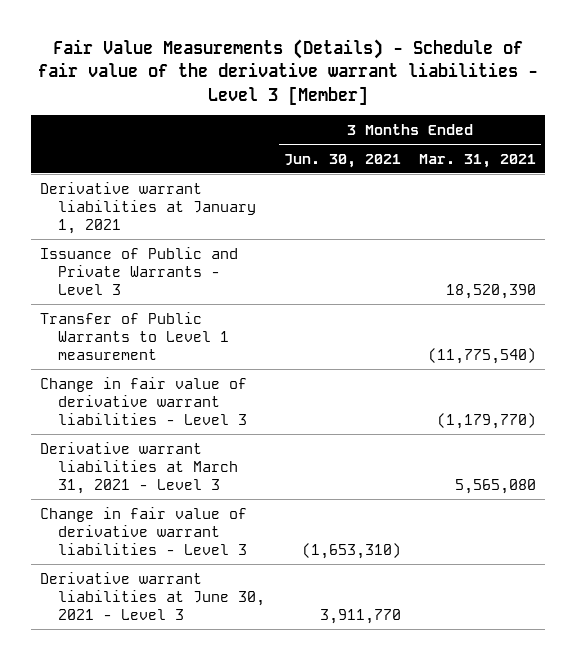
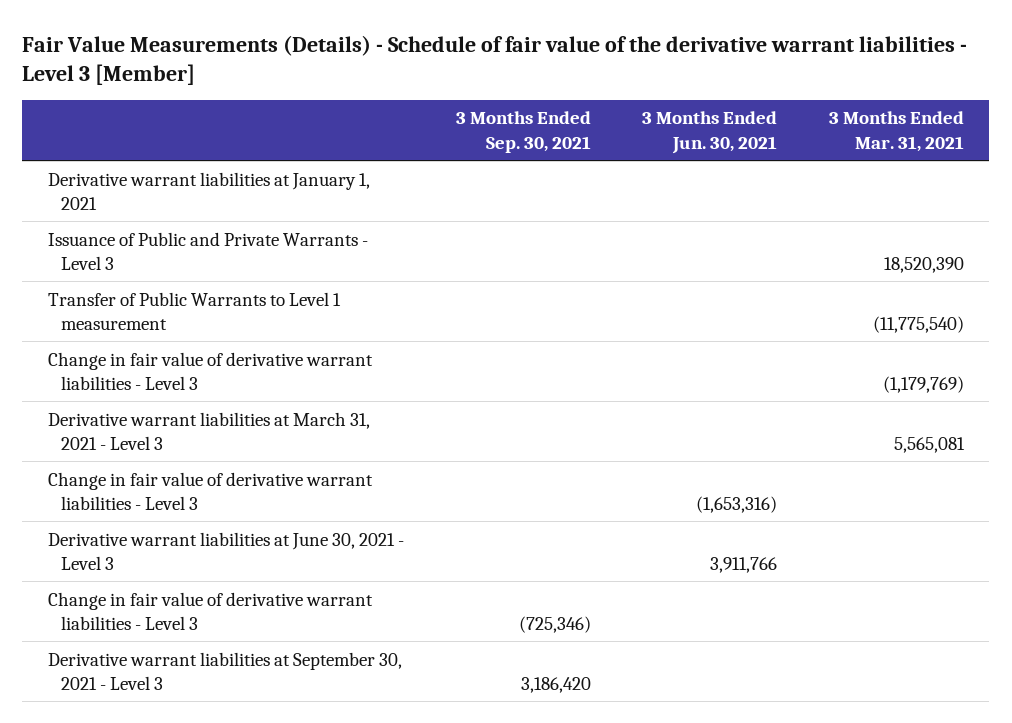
none -> [455,111,591,153] 3 Months Ended Sep. 30, 2021
[437,412,537,429] (1,179,770) -> [882,375,964,393] (1,179,769)
[455,478,537,494] 5,565,080 -> [893,436,965,453] 5,565,081
[301,542,401,559] (1,653,310) -> [696,495,778,513] (1,653,316)
[319,608,401,624] 3,911,770 -> [710,556,778,573] 3,911,766
none -> [48,591,374,630] Change in fair value of derivative warrant liabilities - Level 3
none -> [48,651,403,690] Derivative warrant liabilities at September 30, 2021 - Level 3

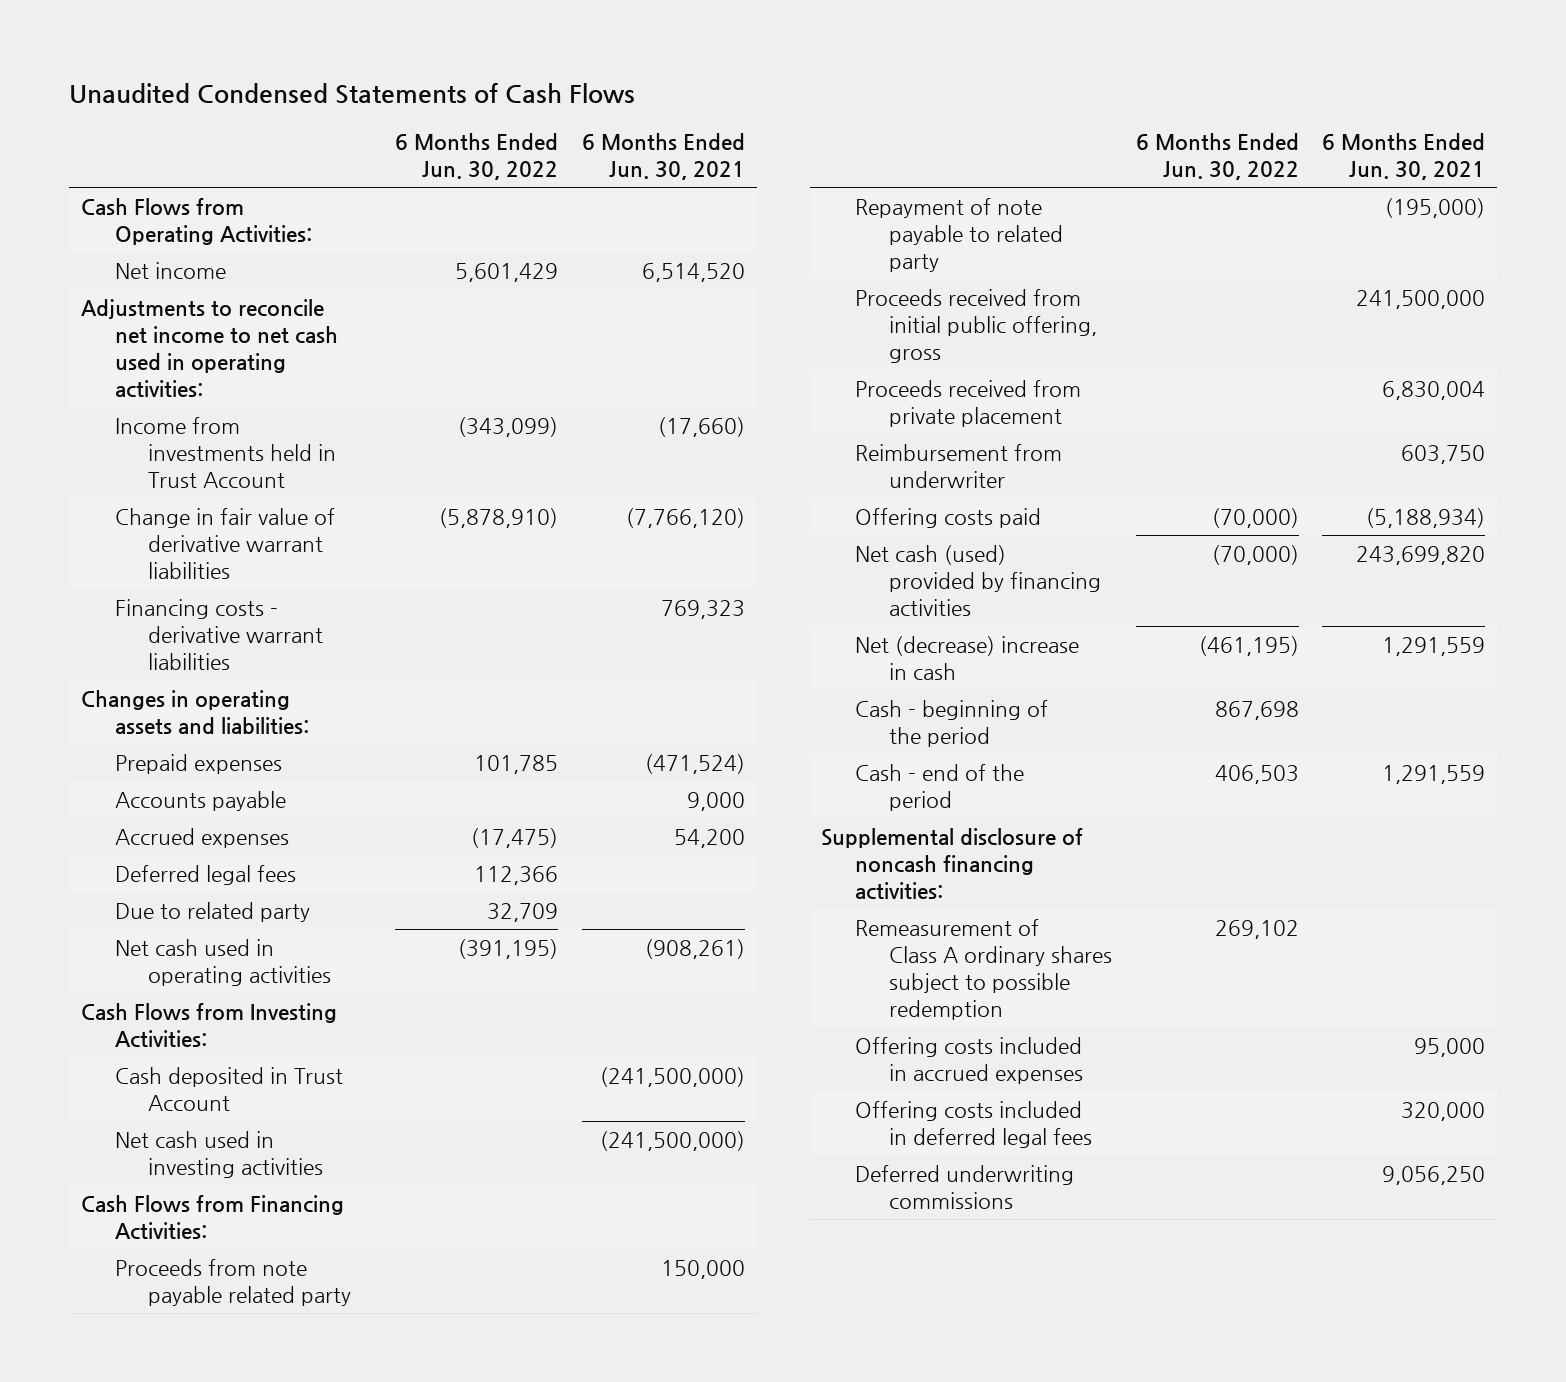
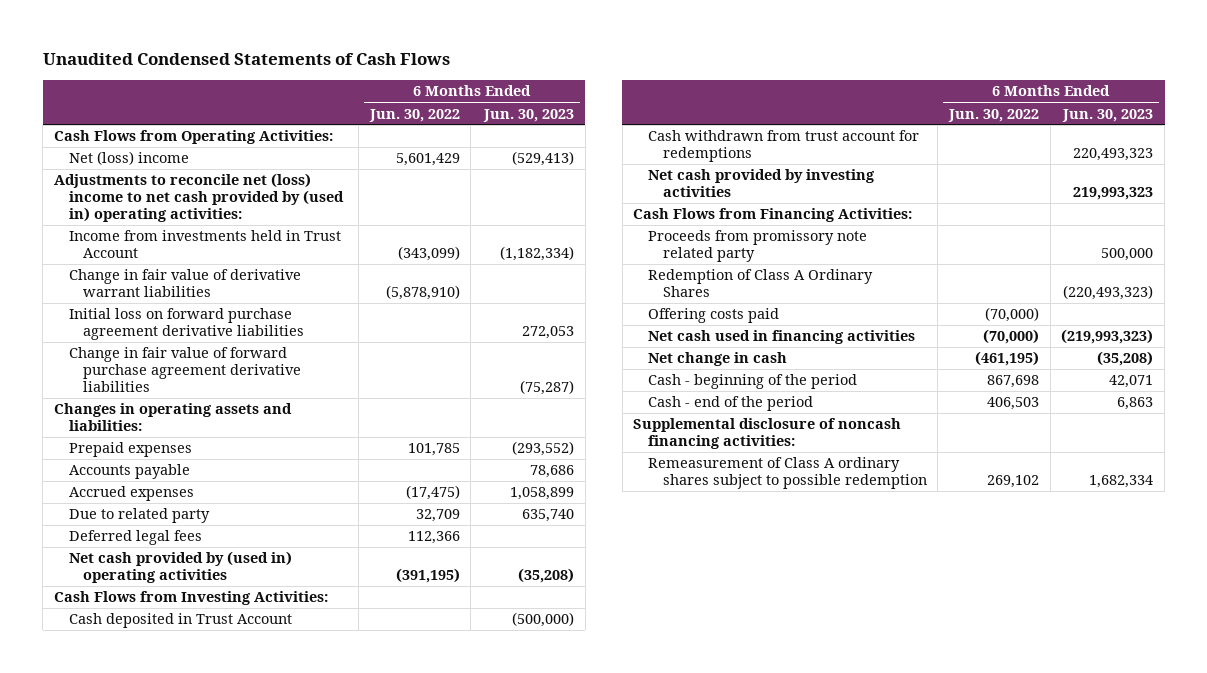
[581,132,745,181] 6 Months Ended Jun. 30, 2021 -> none
none -> [483,108,575,122] Jun. 30, 2023
[114,261,226,279] Net income -> [68,151,189,166] Net (loss) income
[80,298,338,399] Adjustments to reconcile net income to net cash used in operating activities: -> [53,173,344,223] Adjustments to reconcile net (loss) income to net cash provided by (used in) operating activities:
[114,598,324,670] Financing costs - derivative warrant liabilities -> none
none -> [68,308,305,341] Initial loss on forward purchase agreement derivative liabilities
none -> [68,347,302,393] Change in fair value of forward purchase agreement derivative liabilities
[114,864,296,885] Deferred legal fees -> [68,530,202,546] Deferred legal fees
[114,938,332,986] Net cash used in operating activities -> [68,551,292,584] Net cash provided by (used in) operating activities
none -> [647,130,919,163] Cash withdrawn from trust account for redemptions
[114,1130,324,1178] Net cash used in investing activities -> [647,169,875,198] Net cash provided by investing activities
[114,1258,352,1306] Proceeds from note payable related party -> none
[855,197,1064,272] Repayment of note payable to related party -> none
[855,288,1098,363] Proceeds received from initial public offering, gross -> none
[855,443,1063,488] Reimbursement from underwriter -> none
[855,379,1082,427] Proceeds received from private placement -> [647,230,867,263] Proceeds from promissory note related party
none -> [647,269,873,298] Redemption of Class A Ordinary Shares
[855,544,1102,616] Net cash (used) provided by financing activities -> [647,330,915,345] Net cash used in financing activities
[855,635,1080,680] Net (decrease) increase in cash -> [647,352,787,367] Net change in cash
[855,1036,1084,1084] Offering costs included in accrued expenses -> none
[855,1100,1093,1148] Offering costs included in deferred legal fees -> none
[855,1164,1075,1209] Deferred underwriting commissions -> none

